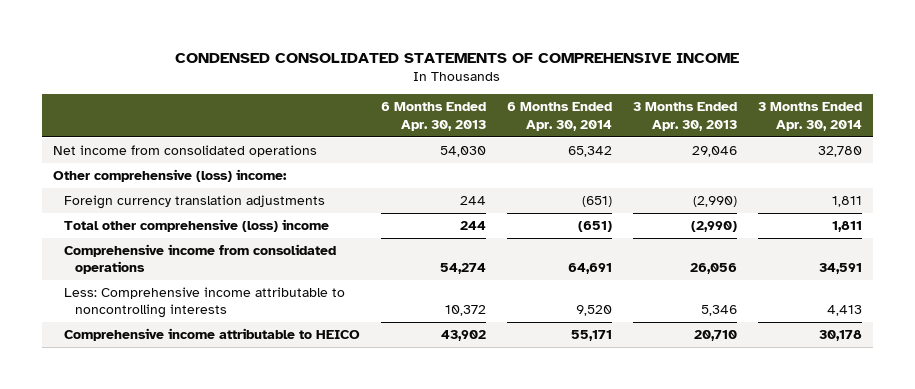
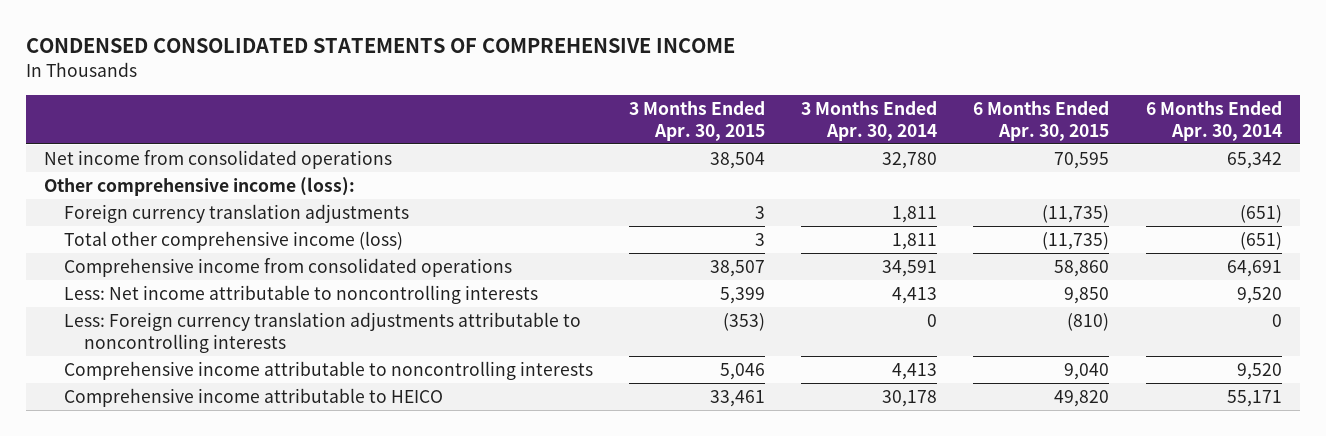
[381,102,487,131] 6 Months Ended Apr. 30, 2013 -> none
[633,102,738,131] 3 Months Ended Apr. 30, 2013 -> none
none -> [629,100,766,141] 3 Months Ended Apr. 30, 2015
none -> [973,100,1110,141] 6 Months Ended Apr. 30, 2015
[52,169,287,183] Other comprehensive (loss) income: -> [44,177,356,197] Other comprehensive income (loss):
[64,219,330,233] Total other comprehensive (loss) income -> [63,231,403,251] Total other comprehensive income (loss)
[64,287,346,319] Less: Comprehensive income attributable to noncontrolling interests -> [63,285,538,305] Less: Net income attributable to noncontrolling interests
none -> [63,312,581,353] Less: Foreign currency translation adjustments attributable to noncontrolling interests
none -> [63,361,593,381] Comprehensive income attributable to noncontrolling interests

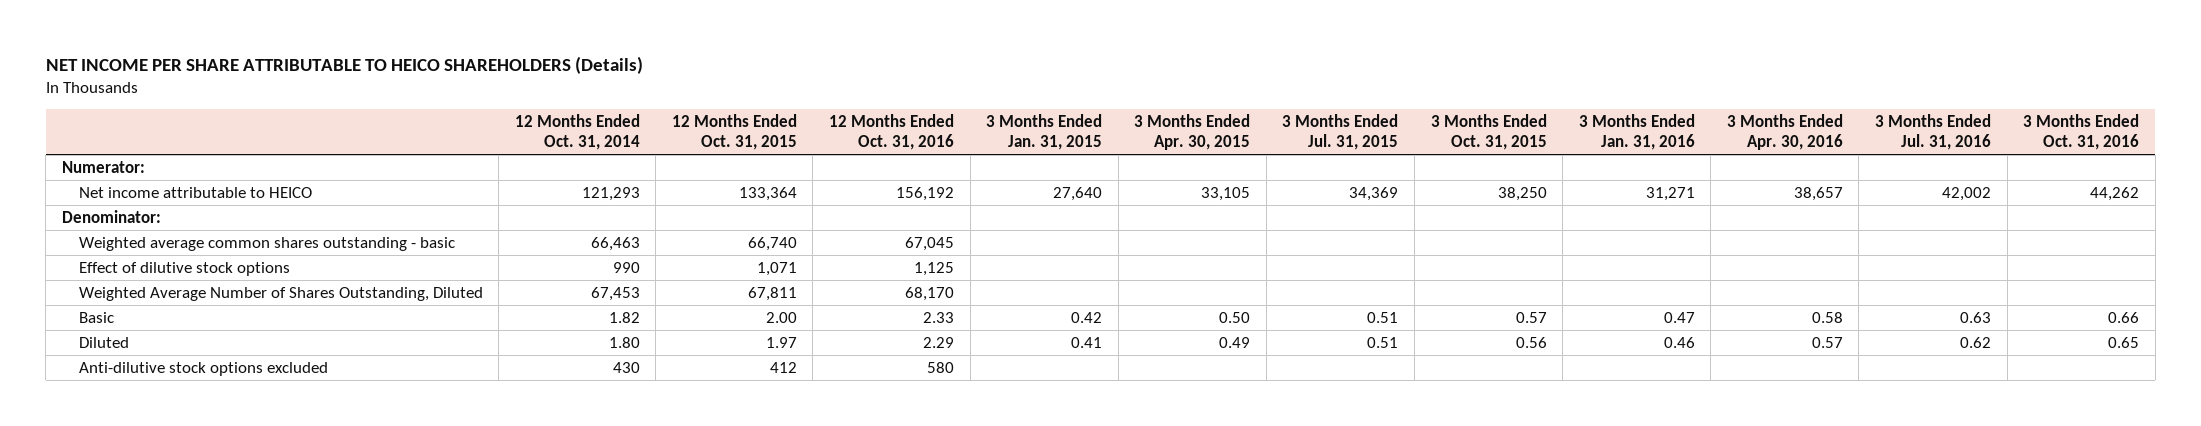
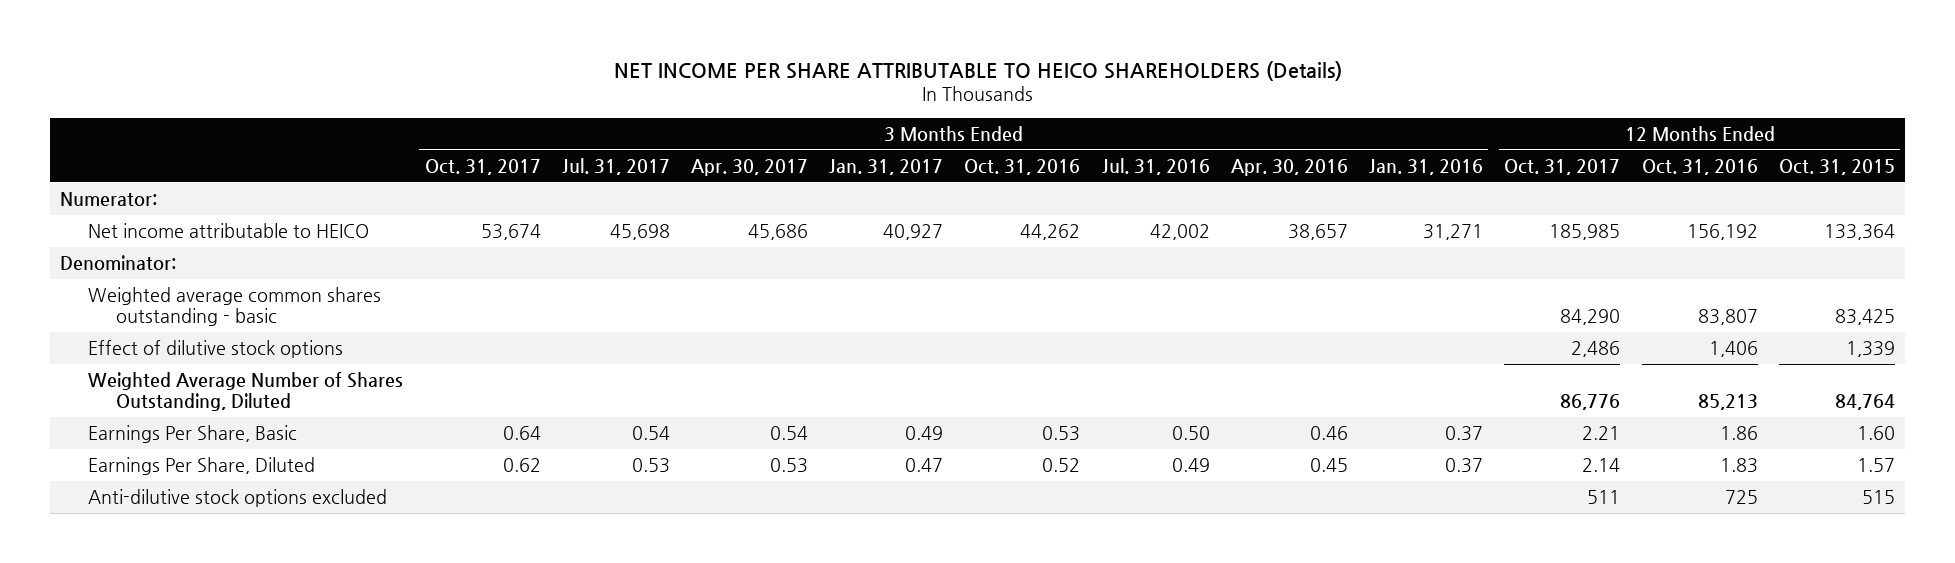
[514,114,640,151] 12 Months Ended Oct. 31, 2014 -> none
[986,114,1103,151] 3 Months Ended Jan. 31, 2015 -> none
[1134,114,1251,151] 3 Months Ended Apr. 30, 2015 -> none
[1282,114,1399,151] 3 Months Ended Jul. 31, 2015 -> none
[1430,114,1547,151] 3 Months Ended Oct. 31, 2015 -> none
none -> [424,158,541,175] Oct. 31, 2017
none -> [561,157,670,175] Jul. 31, 2017
none -> [690,158,808,176] Apr. 30, 2017
none -> [829,158,944,175] Jan. 31, 2017
none -> [1504,158,1621,175] Oct. 31, 2017
[747,236,797,251] 66,740 -> [1834,308,1895,325] 83,425
[905,236,955,251] 67,045 -> [1697,308,1758,325] 83,807
[756,261,797,276] 1,071 -> [1845,341,1895,358] 1,339
[914,261,955,276] 1,125 -> [1708,341,1758,358] 1,406
[747,286,797,301] 67,811 -> [1834,393,1895,410] 84,764
[905,286,955,301] 68,170 -> [1697,393,1758,410] 85,213
[78,311,114,323] Basic -> [88,425,298,444] Earnings Per Share, Basic
[765,311,797,323] 2.00 -> [1856,426,1895,441] 1.60
[923,311,955,323] 2.33 -> [1719,426,1758,441] 1.86
[1663,311,1695,323] 0.47 -> [1445,426,1484,442] 0.37
[1811,311,1843,323] 0.58 -> [1309,426,1348,441] 0.46
[1960,311,1992,323] 0.63 -> [1171,426,1210,441] 0.50
[2108,311,2140,323] 0.66 -> [1042,426,1081,442] 0.53
[78,336,129,348] Diluted -> [88,457,316,476] Earnings Per Share, Diluted
[765,336,797,348] 1.97 -> [1856,458,1895,473] 1.57
[923,336,955,348] 2.29 -> [1719,458,1758,474] 1.83
[1663,336,1695,348] 0.46 -> [1445,458,1484,474] 0.37
[1811,336,1843,348] 0.57 -> [1309,458,1348,473] 0.45
[1960,336,1992,348] 0.62 -> [1171,458,1210,473] 0.49
[2108,336,2140,348] 0.65 -> [1042,458,1081,473] 0.52
[769,361,797,373] 412 -> [1861,490,1895,505] 515
[927,361,955,373] 580 -> [1724,490,1758,505] 725

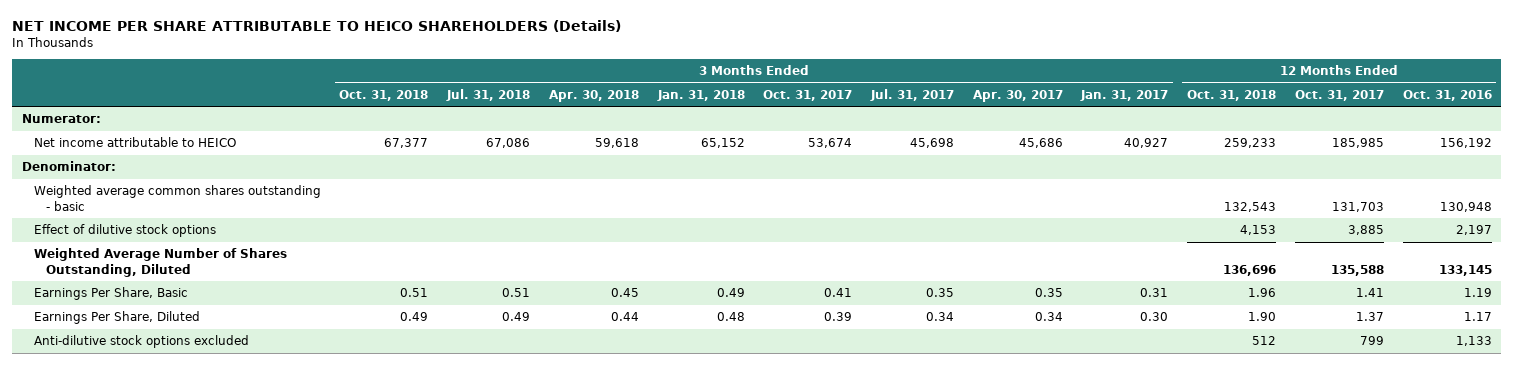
[964,158,1081,175] Oct. 31, 2016 -> none
[1101,157,1210,175] Jul. 31, 2016 -> none
[1230,158,1348,176] Apr. 30, 2016 -> none
[1369,158,1484,175] Jan. 31, 2016 -> none
[1778,158,1895,175] Oct. 31, 2015 -> none
none -> [339,90,429,102] Oct. 31, 2018
none -> [446,89,531,102] Jul. 31, 2018
none -> [548,90,639,103] Apr. 30, 2018
none -> [656,90,745,102] Jan. 31, 2018
none -> [1187,90,1277,102] Oct. 31, 2018
[1560,308,1621,325] 84,290 -> [1331,201,1384,212] 131,703
[1697,308,1758,325] 83,807 -> [1439,201,1492,212] 130,948
[1571,341,1621,358] 2,486 -> [1347,225,1384,236] 3,885
[1708,341,1758,358] 1,406 -> [1455,225,1492,236] 2,197
[1560,393,1621,410] 86,776 -> [1330,264,1384,276] 135,588
[1697,393,1758,410] 85,213 -> [1438,264,1492,276] 133,145
[502,426,541,441] 0.64 -> [824,288,853,298] 0.41
[631,426,670,441] 0.54 -> [926,288,955,298] 0.35
[769,426,808,441] 0.54 -> [1034,288,1063,298] 0.35
[905,426,944,441] 0.49 -> [1140,288,1169,298] 0.31
[1582,426,1621,441] 2.21 -> [1355,288,1384,298] 1.41
[1719,426,1758,441] 1.86 -> [1463,288,1492,298] 1.19
[502,458,541,473] 0.62 -> [824,312,853,322] 0.39
[631,458,670,474] 0.53 -> [926,312,955,322] 0.34
[769,458,808,474] 0.53 -> [1034,312,1063,322] 0.34
[905,458,944,473] 0.47 -> [1140,312,1169,322] 0.30
[1582,458,1621,473] 2.14 -> [1355,312,1384,322] 1.37
[1719,458,1758,474] 1.83 -> [1463,312,1492,322] 1.17
[1587,490,1621,505] 511 -> [1359,336,1384,346] 799
[1724,490,1758,505] 725 -> [1455,336,1492,347] 1,133

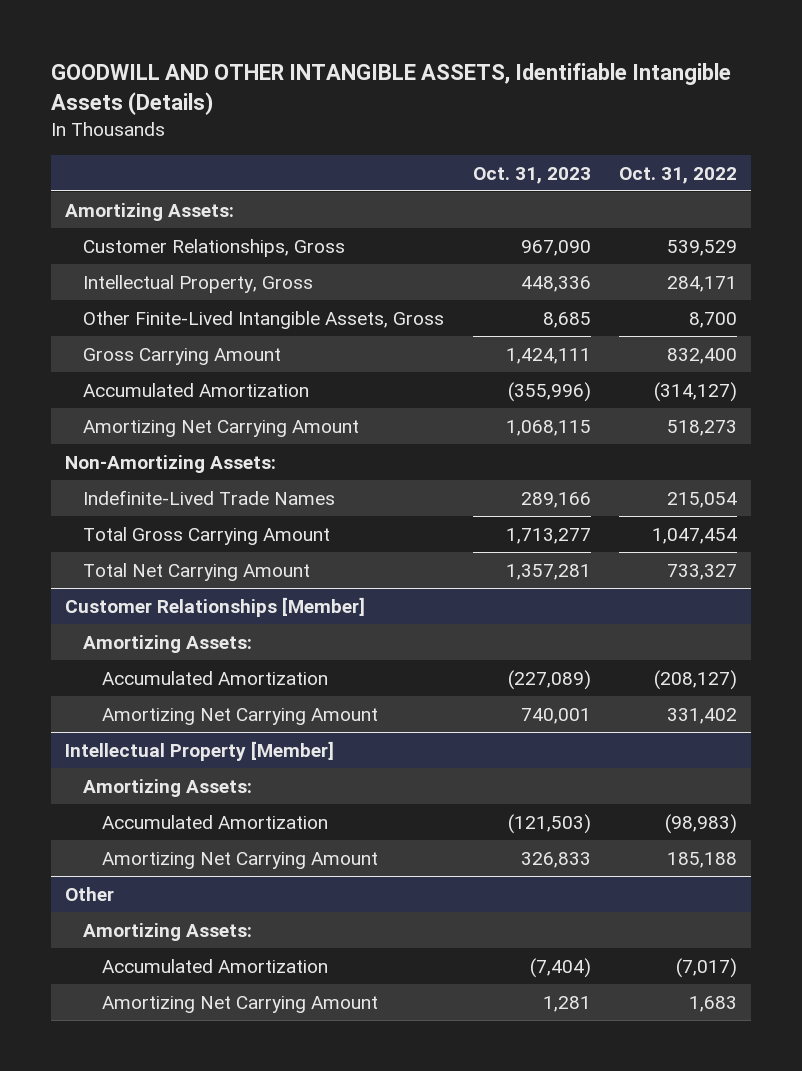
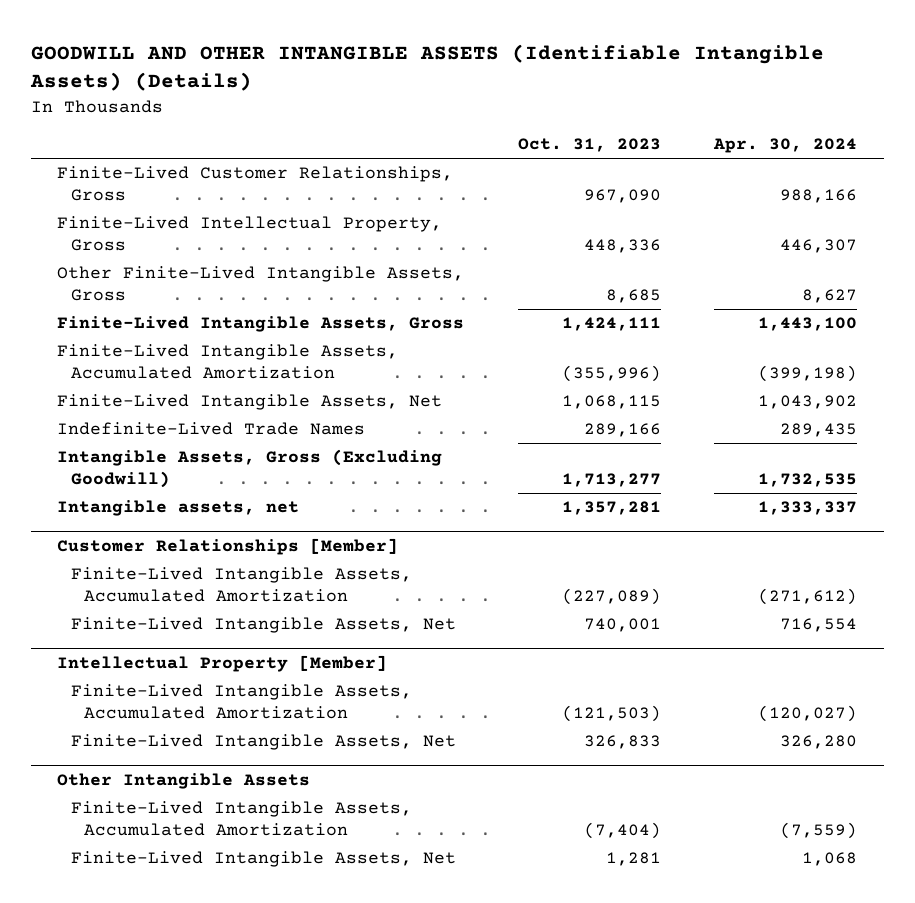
[50,63,731,116] GOODWILL AND OTHER INTANGIBLE ASSETS, Identifiable Intangible Assets (Details) -> [29,44,824,92] GOODWILL AND OTHER INTANGIBLE ASSETS (Identifiable Intangible Assets) (Details)
[618,166,737,184] Oct. 31, 2022 -> none
none -> [713,138,858,154] Apr. 30, 2024
[64,202,234,221] Amortizing Assets: -> none
[83,238,346,257] Customer Relationships, Gross -> [57,166,454,202] Finite-Lived Customer Relationships, Gross
[83,274,314,293] Intellectual Property, Gross -> [57,216,443,252] Finite-Lived Intellectual Property, Gross
[64,454,276,473] Non-Amortizing Assets: -> none
[83,347,282,365] Gross Carrying Amount -> [57,316,465,333] Finite-Lived Intangible Assets, Gross
[83,382,310,397] Accumulated Amortization -> [57,344,399,380] Finite-Lived Intangible Assets, Accumulated Amortization
[83,419,360,437] Amortizing Net Carrying Amount -> [57,394,443,411] Finite-Lived Intangible Assets, Net
[83,526,331,545] Total Gross Carrying Amount -> [57,449,443,489] Intangible Assets, Gross (Excluding Goodwill)
[83,562,311,581] Total Net Carrying Amount -> [57,500,300,517] Intangible assets, net
[83,634,253,653] Amortizing Assets: -> none
[101,670,328,685] Accumulated Amortization -> [70,567,412,603] Finite-Lived Intangible Assets, Accumulated Amortization
[101,707,378,725] Amortizing Net Carrying Amount -> [70,617,456,634] Finite-Lived Intangible Assets, Net
[83,778,253,797] Amortizing Assets: -> none
[83,922,253,941] Amortizing Assets: -> none
[101,814,328,829] Accumulated Amortization -> [70,684,412,720] Finite-Lived Intangible Assets, Accumulated Amortization
[101,851,378,869] Amortizing Net Carrying Amount -> [70,734,456,751] Finite-Lived Intangible Assets, Net
[64,886,114,901] Other -> [57,773,311,790] Other Intangible Assets
[101,958,328,973] Accumulated Amortization -> [70,801,412,837] Finite-Lived Intangible Assets, Accumulated Amortization
[101,995,378,1013] Amortizing Net Carrying Amount -> [70,851,456,868] Finite-Lived Intangible Assets, Net

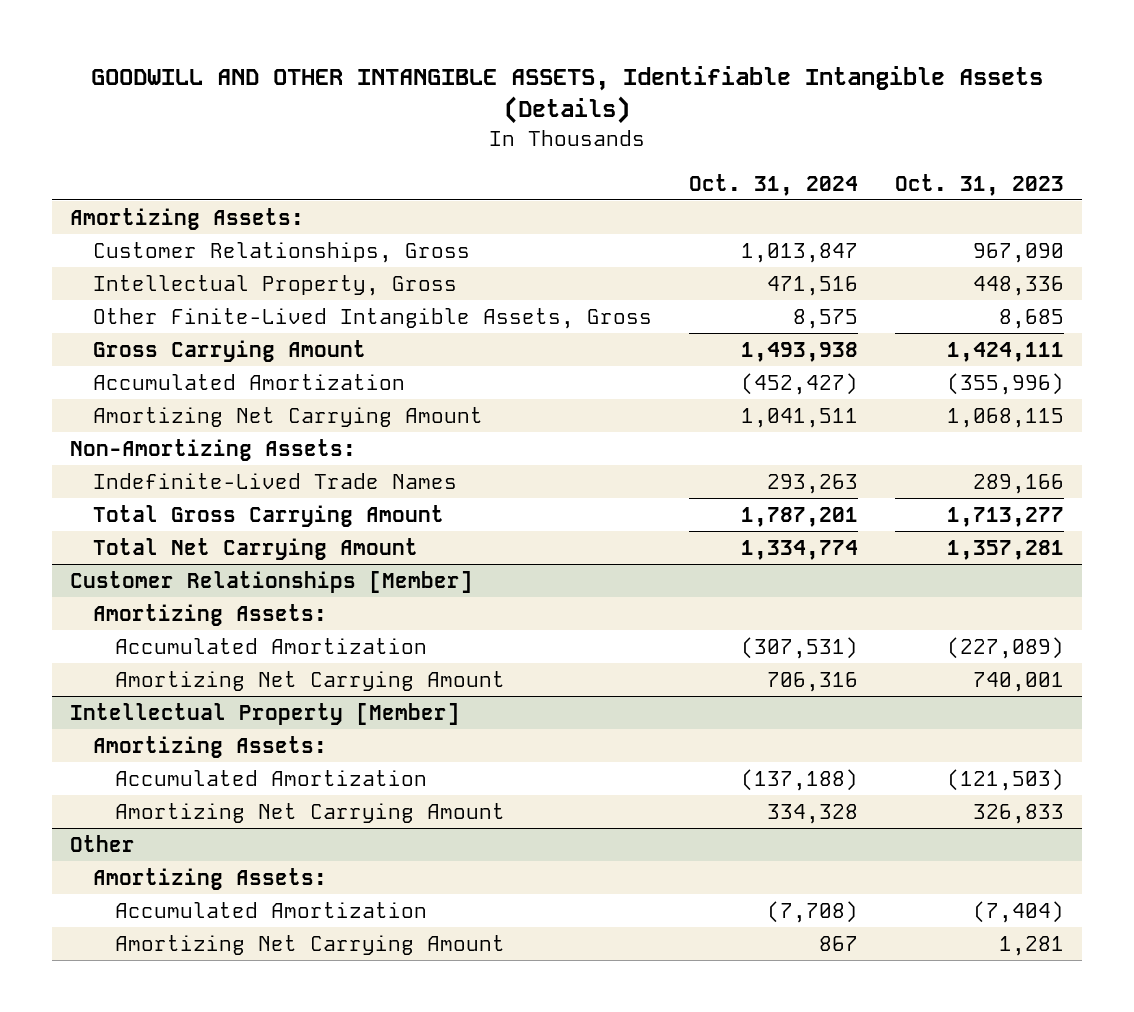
[29,44,824,92] GOODWILL AND OTHER INTANGIBLE ASSETS (Identifiable Intangible Assets) (Details) -> [90,65,1043,125] GOODWILL AND OTHER INTANGIBLE ASSETS, Identifiable Intangible Assets (Details)
[713,138,858,154] Apr. 30, 2024 -> none
none -> [688,173,858,196] Oct. 31, 2024
none -> [70,207,305,230] Amortizing Assets:
[57,166,454,202] Finite-Lived Customer Relationships, Gross -> [92,241,470,263] Customer Relationships, Gross
[57,216,443,252] Finite-Lived Intellectual Property, Gross -> [92,274,457,296] Intellectual Property, Gross
[57,316,465,333] Finite-Lived Intangible Assets, Gross -> [92,339,366,362] Gross Carrying Amount
[57,344,399,380] Finite-Lived Intangible Assets, Accumulated Amortization -> [92,373,405,390] Accumulated Amortization
[57,394,443,411] Finite-Lived Intangible Assets, Net -> [92,406,483,427] Amortizing Net Carrying Amount
none -> [70,438,357,461] Non-Amortizing Assets:
[57,449,443,489] Intangible Assets, Gross (Excluding Goodwill) -> [92,504,444,527] Total Gross Carrying Amount
[57,500,300,517] Intangible assets, net -> [92,537,418,560] Total Net Carrying Amount
none -> [92,603,327,626] Amortizing Assets:
[70,567,412,603] Finite-Lived Intangible Assets, Accumulated Amortization -> [115,637,428,654] Accumulated Amortization
[70,617,456,634] Finite-Lived Intangible Assets, Net -> [115,670,506,691] Amortizing Net Carrying Amount
none -> [92,735,327,758] Amortizing Assets:
[70,684,412,720] Finite-Lived Intangible Assets, Accumulated Amortization -> [115,769,428,786] Accumulated Amortization
[70,734,456,751] Finite-Lived Intangible Assets, Net -> [115,802,506,823] Amortizing Net Carrying Amount
[57,773,311,790] Other Intangible Assets -> [70,834,136,852] Other
none -> [92,867,327,890] Amortizing Assets:
[70,801,412,837] Finite-Lived Intangible Assets, Accumulated Amortization -> [115,901,428,918] Accumulated Amortization
[70,851,456,868] Finite-Lived Intangible Assets, Net -> [115,934,506,955] Amortizing Net Carrying Amount

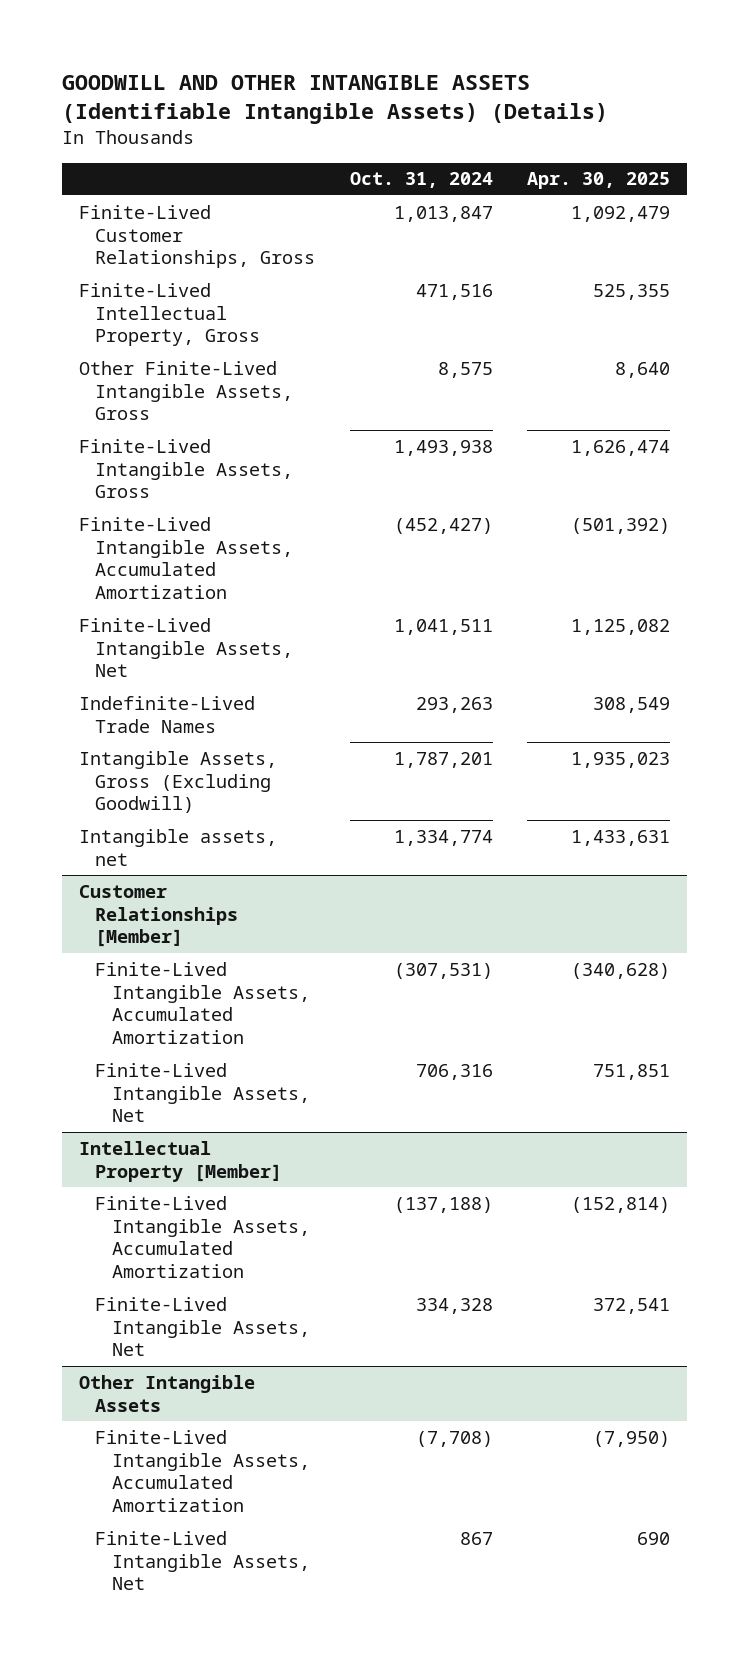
[90,65,1043,125] GOODWILL AND OTHER INTANGIBLE ASSETS, Identifiable Intangible Assets (Details) -> [61,75,608,125] GOODWILL AND OTHER INTANGIBLE ASSETS (Identifiable Intangible Assets) (Details)
[894,173,1064,196] Oct. 31, 2023 -> none
none -> [526,172,670,190] Apr. 30, 2025
[70,207,305,230] Amortizing Assets: -> none
[92,241,470,263] Customer Relationships, Gross -> [78,204,316,269] Finite-Lived Customer Relationships, Gross
[92,274,457,296] Intellectual Property, Gross -> [78,282,261,347] Finite-Lived Intellectual Property, Gross
[70,438,357,461] Non-Amortizing Assets: -> none
[92,339,366,362] Gross Carrying Amount -> [78,438,294,499] Finite-Lived Intangible Assets, Gross
[92,373,405,390] Accumulated Amortization -> [78,516,294,600] Finite-Lived Intangible Assets, Accumulated Amortization
[92,406,483,427] Amortizing Net Carrying Amount -> [78,617,294,678] Finite-Lived Intangible Assets, Net
[92,504,444,527] Total Gross Carrying Amount -> [78,750,277,814] Intangible Assets, Gross (Excluding Goodwill)
[92,537,418,560] Total Net Carrying Amount -> [78,828,277,866] Intangible assets, net
[92,603,327,626] Amortizing Assets: -> none
[115,637,428,654] Accumulated Amortization -> [95,961,310,1045] Finite-Lived Intangible Assets, Accumulated Amortization
[115,670,506,691] Amortizing Net Carrying Amount -> [95,1062,310,1123] Finite-Lived Intangible Assets, Net
[92,735,327,758] Amortizing Assets: -> none
[92,867,327,890] Amortizing Assets: -> none
[115,769,428,786] Accumulated Amortization -> [95,1195,310,1279] Finite-Lived Intangible Assets, Accumulated Amortization
[115,802,506,823] Amortizing Net Carrying Amount -> [95,1296,310,1357] Finite-Lived Intangible Assets, Net
[70,834,136,852] Other -> [78,1374,255,1412] Other Intangible Assets
[115,901,428,918] Accumulated Amortization -> [95,1429,310,1513] Finite-Lived Intangible Assets, Accumulated Amortization
[115,934,506,955] Amortizing Net Carrying Amount -> [95,1530,310,1591] Finite-Lived Intangible Assets, Net

